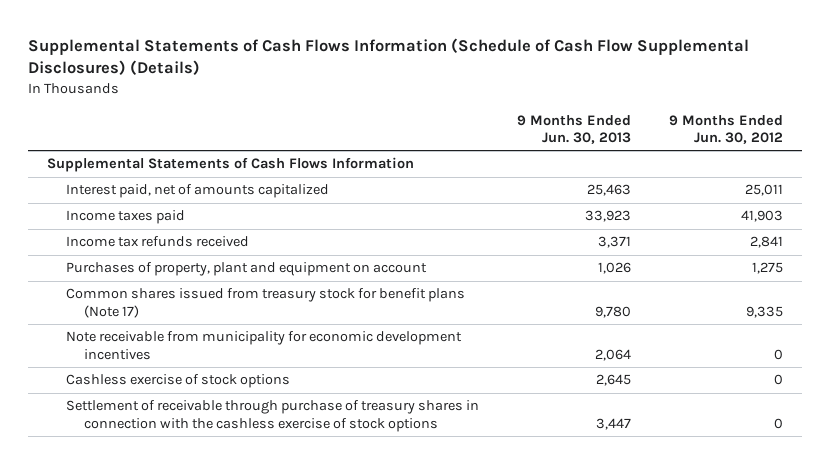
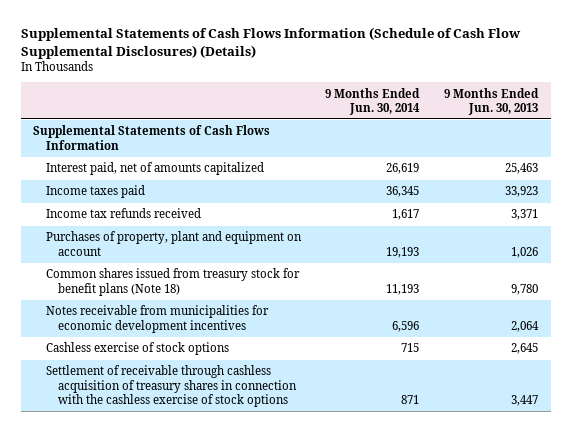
[668,114,783,144] 9 Months Ended Jun. 30, 2012 -> none
none -> [325,87,421,115] 9 Months Ended Jun. 30, 2014
[65,288,465,318] Common shares issued from treasury stock for benefit plans (Note 17) -> [45,268,300,296] Common shares issued from treasury stock for benefit plans (Note 18)
[65,331,462,360] Note receivable from municipality for economic development incentives -> [45,305,269,333] Notes receivable from municipalities for economic development incentives
[65,400,479,432] Settlement of receivable through purchase of treasury shares in connection with the cashless exercise of stock options -> [45,365,297,407] Settlement of receivable through cashless acquisition of treasury shares in connection with the cashless exercise of stock options

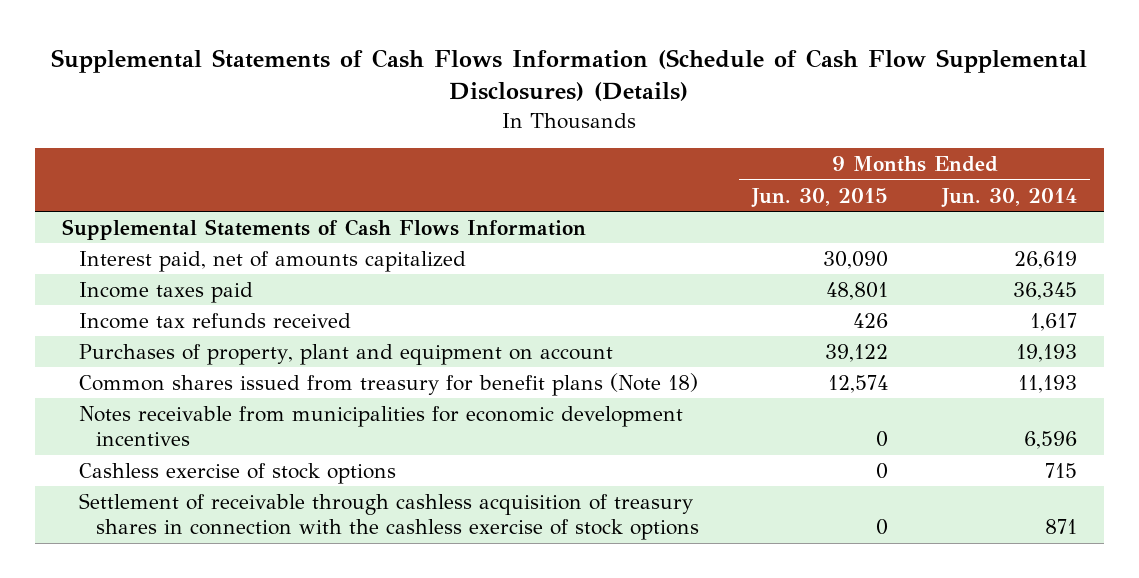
[444,87,540,115] 9 Months Ended Jun. 30, 2013 -> none
none -> [751,187,889,208] Jun. 30, 2015
[45,268,300,296] Common shares issued from treasury stock for benefit plans (Note 18) -> [78,372,698,396] Common shares issued from treasury for benefit plans (Note 18)

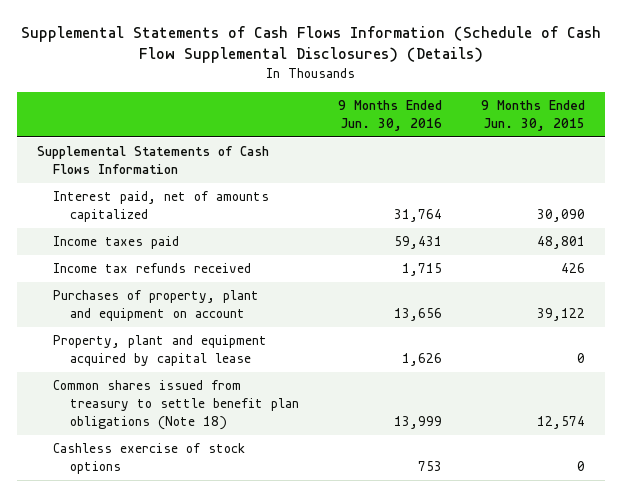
[940,187,1077,208] Jun. 30, 2014 -> none
none -> [338,99,443,131] 9 Months Ended Jun. 30, 2016
[78,405,683,447] Notes receivable from municipalities for economic development incentives -> none
none -> [53,335,268,367] Property, plant and equipment acquired by capital lease
[78,372,698,396] Common shares issued from treasury for benefit plans (Note 18) -> [53,380,299,430] Common shares issued from treasury to settle benefit plan obligations (Note 18)
[78,492,700,541] Settlement of receivable through cashless acquisition of treasury shares in connection with the cashless exercise of stock options -> none

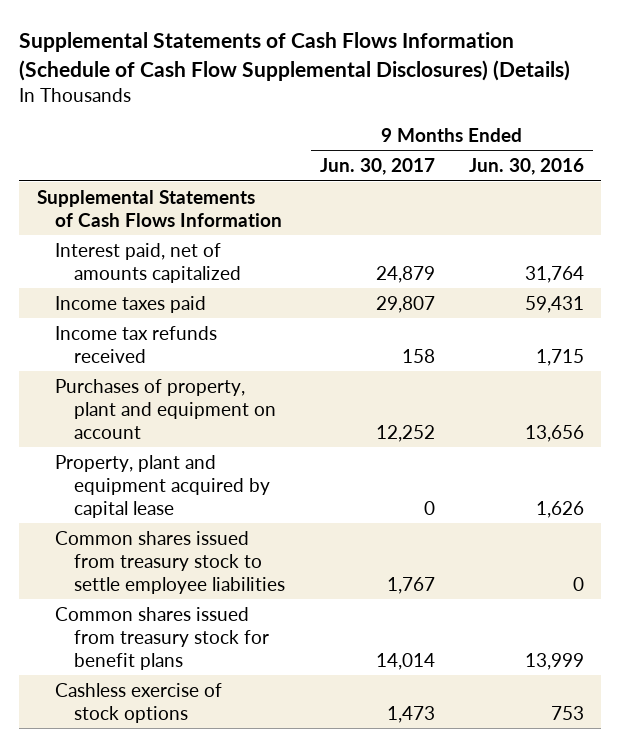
[481,99,586,131] 9 Months Ended Jun. 30, 2015 -> none
none -> [319,158,435,176] Jun. 30, 2017
none -> [55,530,286,594] Common shares issued from treasury stock to settle employee liabilities
[53,380,299,430] Common shares issued from treasury to settle benefit plan obligations (Note 18) -> [55,606,270,670] Common shares issued from treasury stock for benefit plans

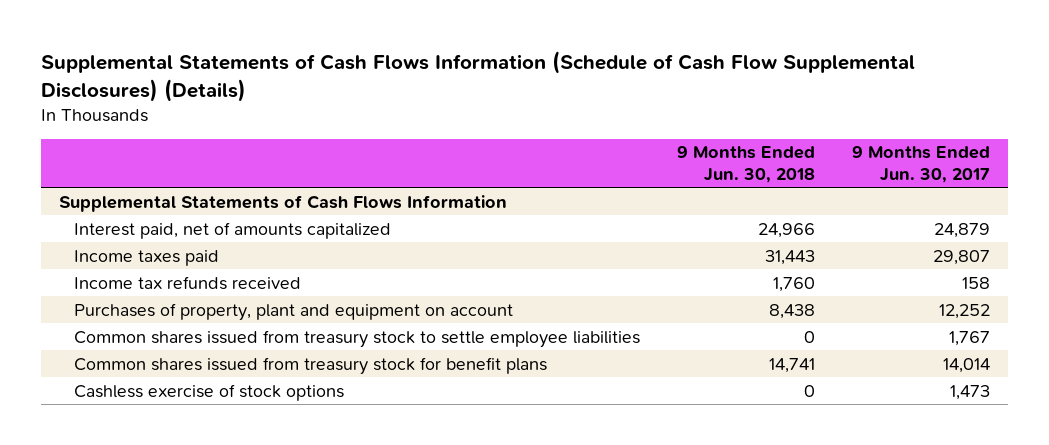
[469,158,585,176] Jun. 30, 2016 -> none
none -> [676,146,815,183] 9 Months Ended Jun. 30, 2018
[55,454,271,518] Property, plant and equipment acquired by capital lease -> none

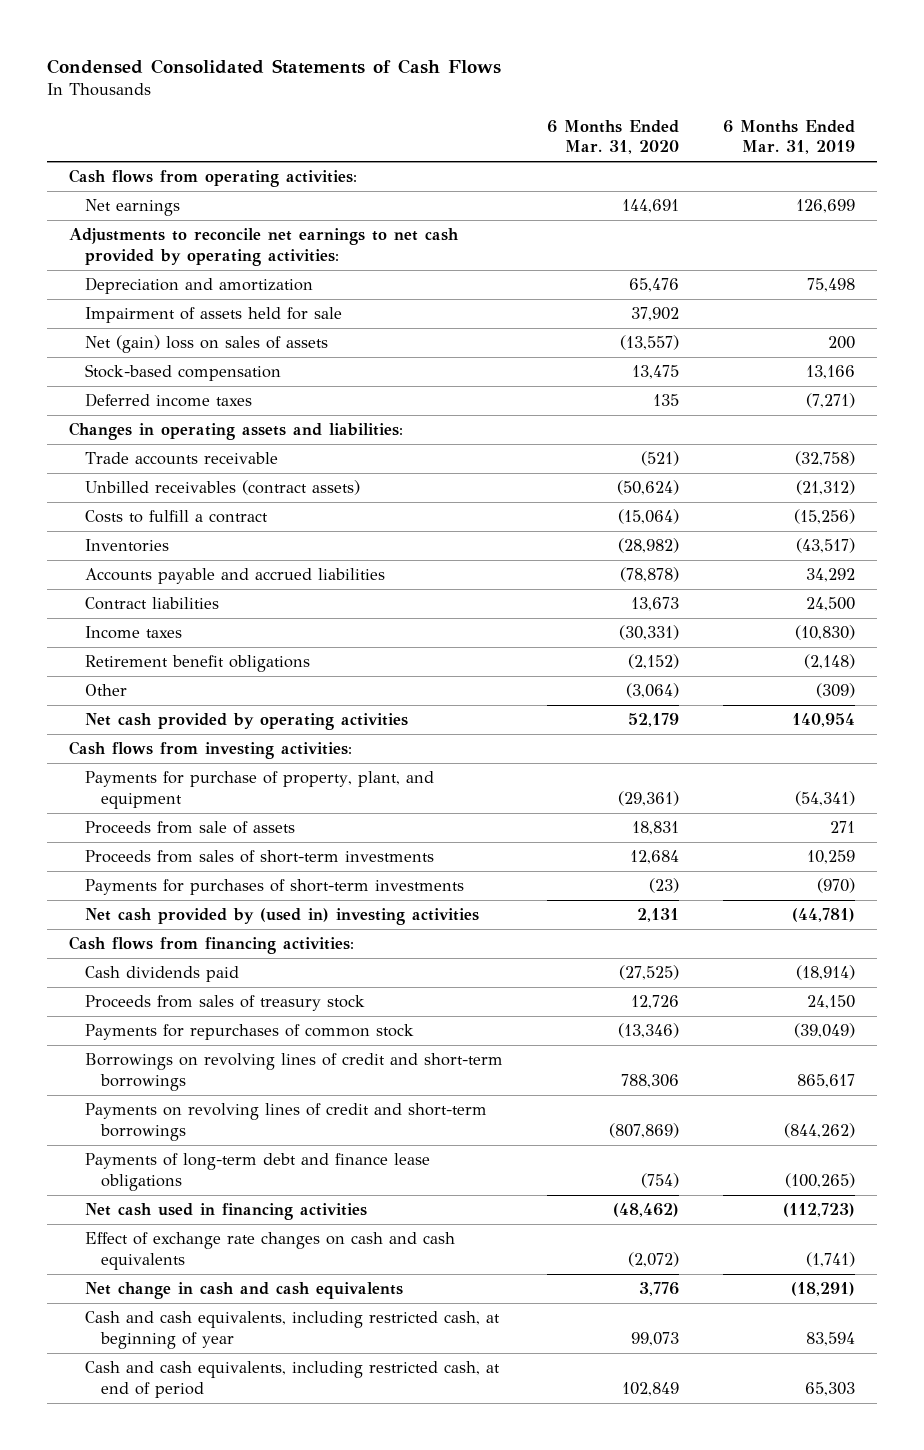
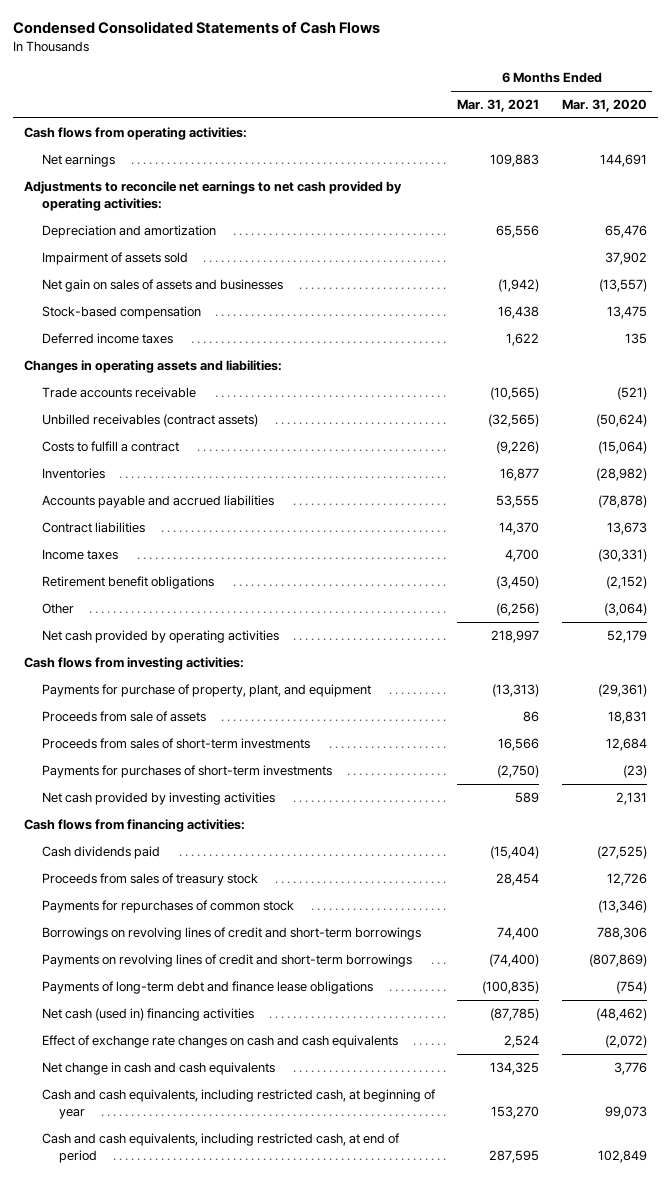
[722,119,855,155] 6 Months Ended Mar. 31, 2019 -> none
none -> [457,99,540,113] Mar. 31, 2021
[85,307,343,324] Impairment of assets held for sale -> [41,252,188,266] Impairment of assets sold
[85,335,329,354] Net (gain) loss on sales of assets -> [41,279,283,293] Net gain on sales of assets and businesses
[85,908,480,926] Net cash provided by (used in) investing activities -> [41,792,275,806] Net cash provided by investing activities
[85,1203,368,1221] Net cash used in financing activities -> [41,1008,254,1022] Net cash (used in) financing activities

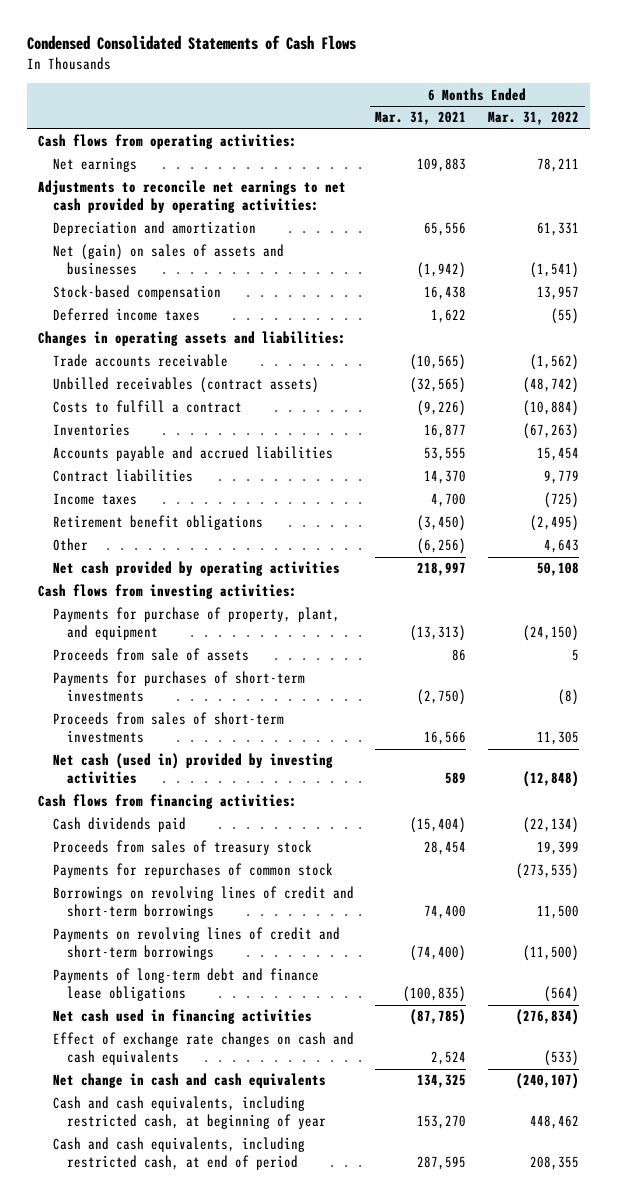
[561,99,647,113] Mar. 31, 2020 -> none
none -> [488,111,580,126] Mar. 31, 2022
[41,252,188,266] Impairment of assets sold -> none
[41,279,283,293] Net gain on sales of assets and businesses -> [52,244,284,276] Net (gain) on sales of assets and businesses
[41,738,310,750] Proceeds from sales of short-term investments -> [52,712,284,744] Proceeds from sales of short-term investments
[41,792,275,806] Net cash provided by investing activities -> [52,753,333,785] Net cash (used in) provided by investing activities
[41,1008,254,1022] Net cash (used in) financing activities -> [52,1009,312,1025] Net cash used in financing activities

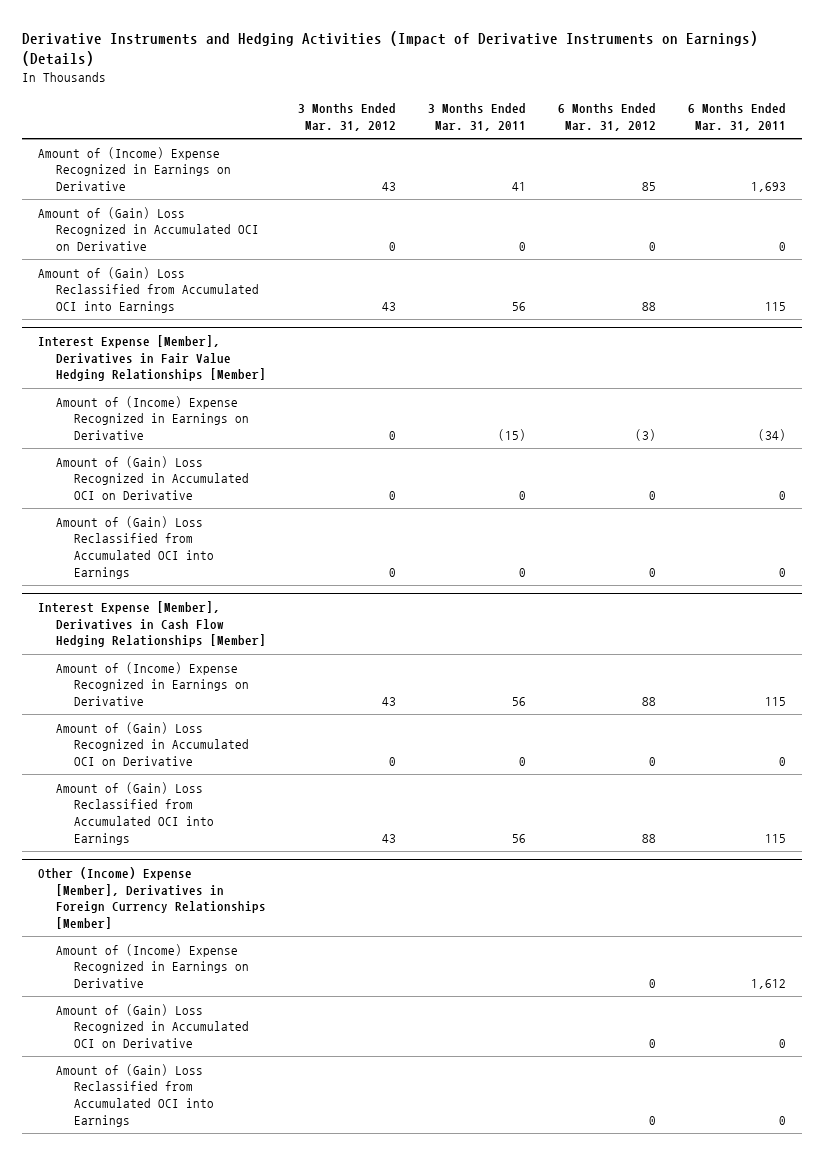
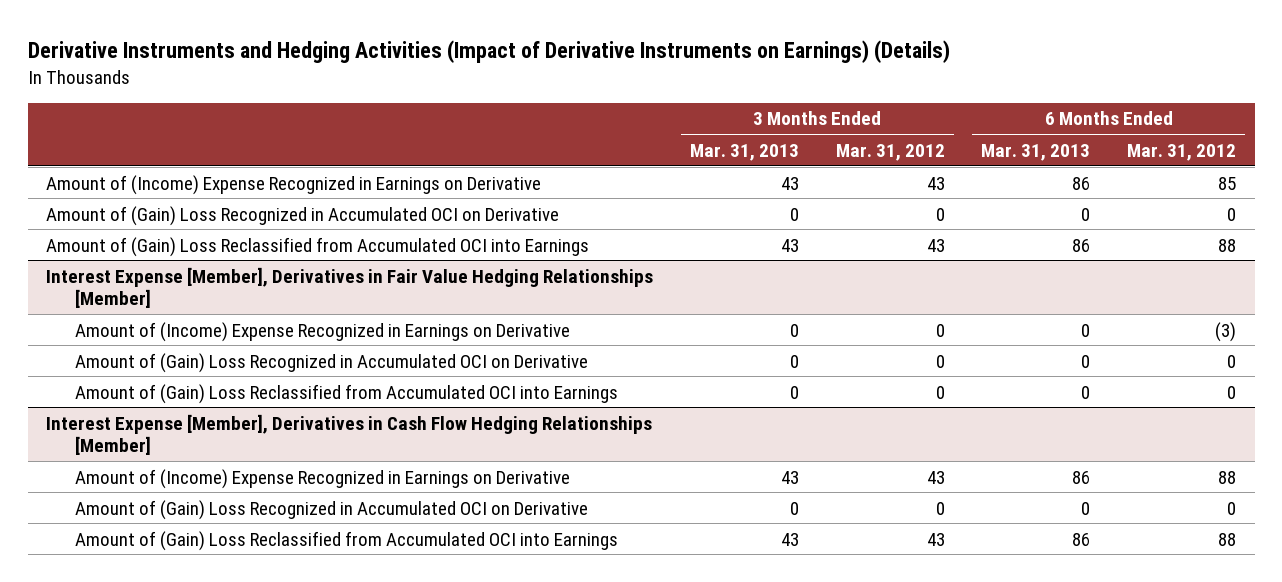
[427,103,526,131] 3 Months Ended Mar. 31, 2011 -> none
[687,103,786,131] 6 Months Ended Mar. 31, 2011 -> none
none -> [690,143,800,161] Mar. 31, 2013
none -> [981,143,1091,161] Mar. 31, 2013
[38,867,267,929] Other (Income) Expense [Member], Derivatives in Foreign Currency Relationships [Member] -> none
[56,943,249,989] Amount of (Income) Expense Recognized in Earnings on Derivative -> none
[56,1003,249,1049] Amount of (Gain) Loss Recognized in Accumulated OCI on Derivative -> none
[56,1063,214,1127] Amount of (Gain) Loss Reclassified from Accumulated OCI into Earnings -> none

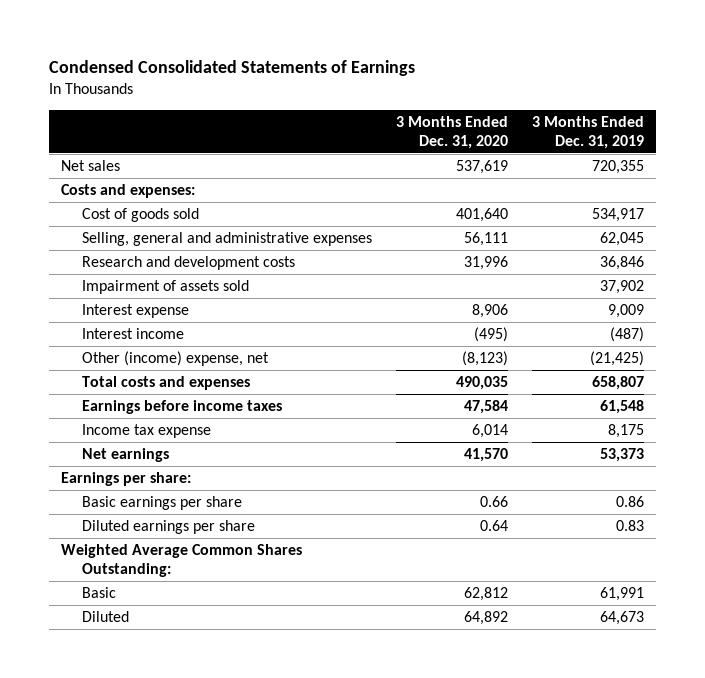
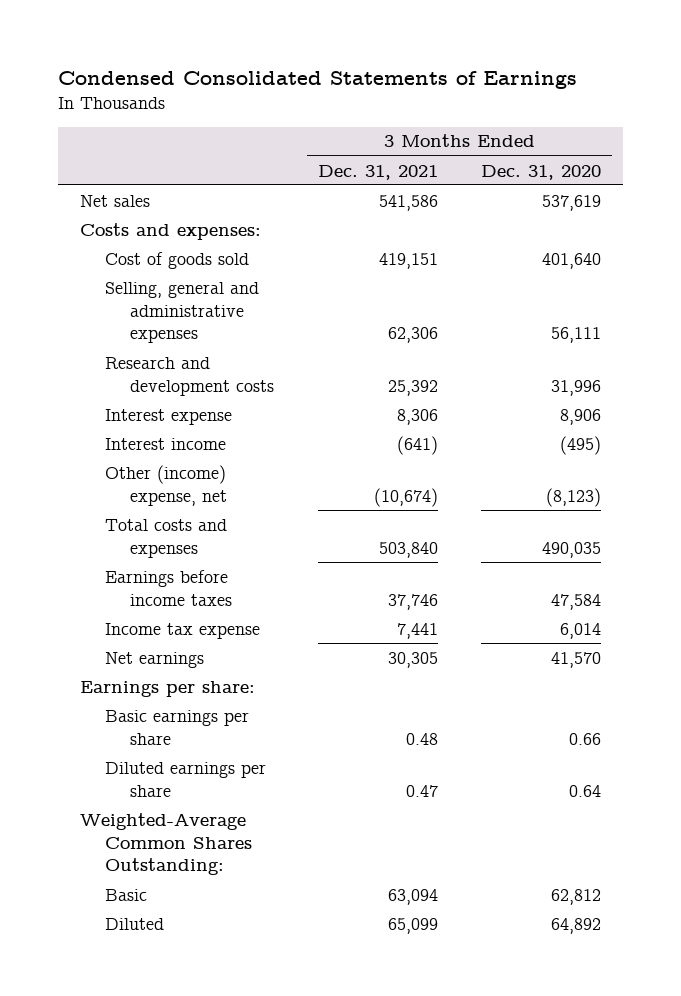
[532,115,645,149] 3 Months Ended Dec. 31, 2019 -> none
none -> [317,164,438,180] Dec. 31, 2021
[82,280,250,295] Impairment of assets sold -> none
[60,544,302,577] Weighted Average Common Shares Outstanding: -> [79,812,252,876] Weighted-Average Common Shares Outstanding:

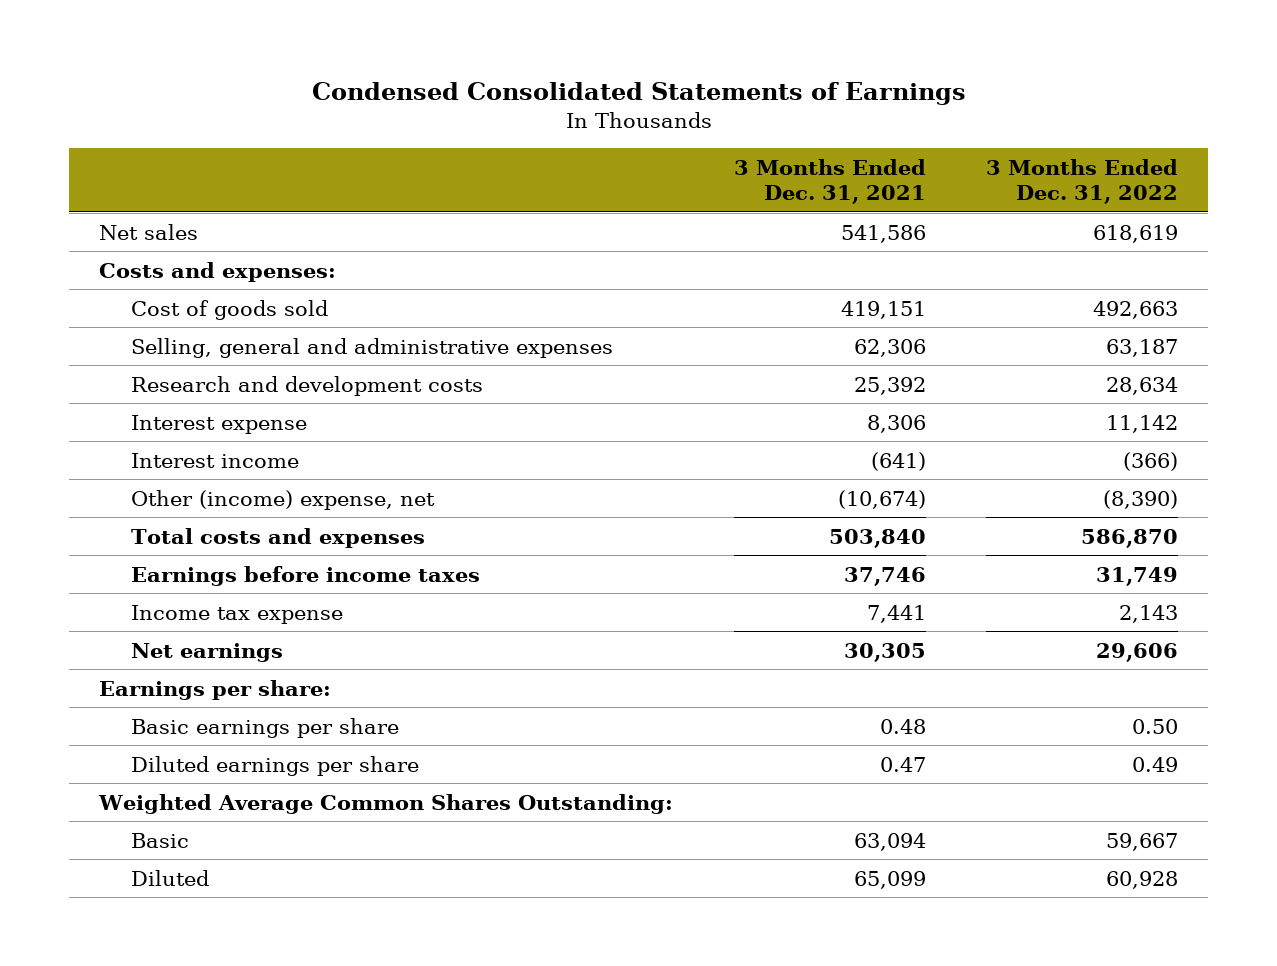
[481,164,602,180] Dec. 31, 2020 -> none
none -> [986,158,1179,204] 3 Months Ended Dec. 31, 2022
[79,812,252,876] Weighted-Average Common Shares Outstanding: -> [98,793,674,814] Weighted Average Common Shares Outstanding:

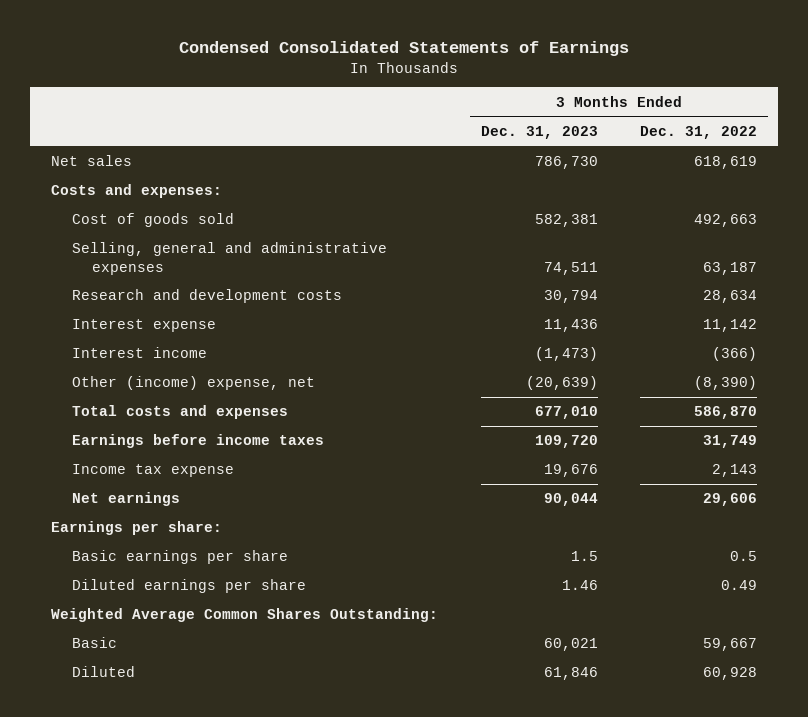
[733,158,926,204] 3 Months Ended Dec. 31, 2021 -> none
none -> [480,125,598,139] Dec. 31, 2023
[1132,718,1179,734] 0.50 -> [729,551,757,562] 0.5

